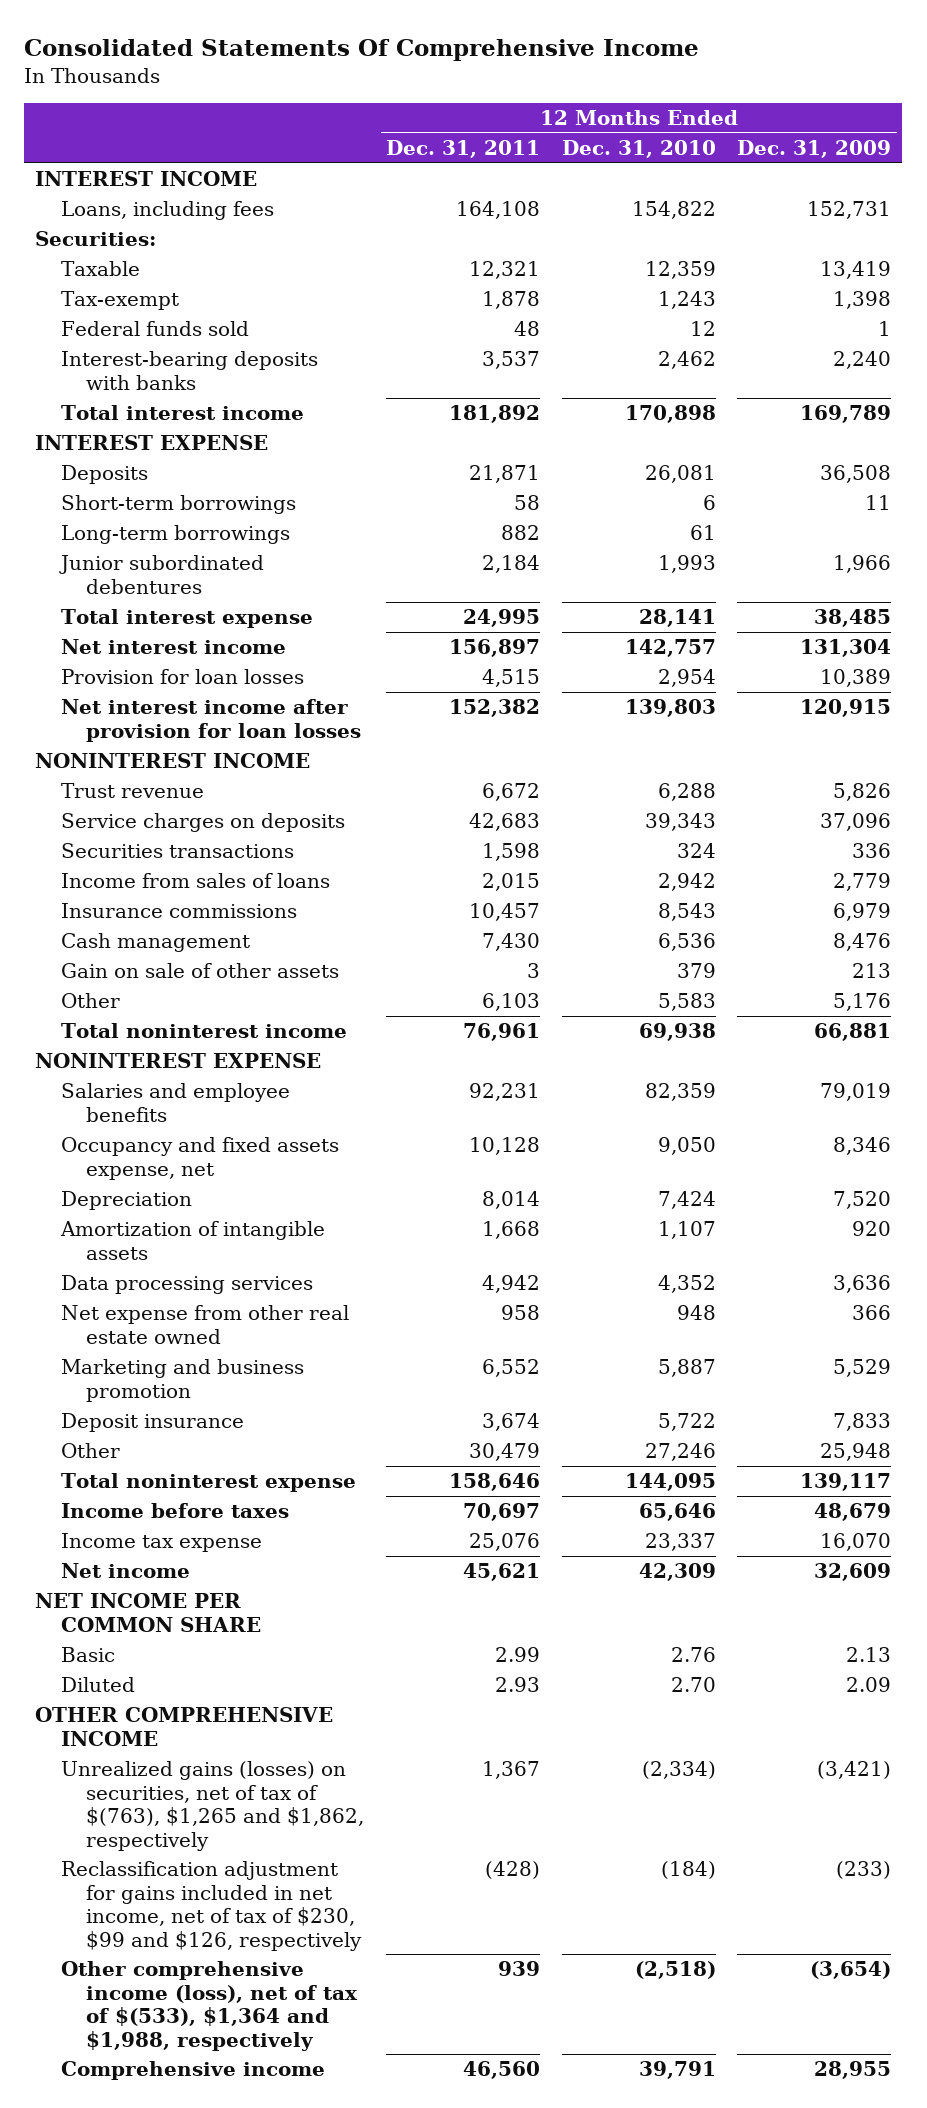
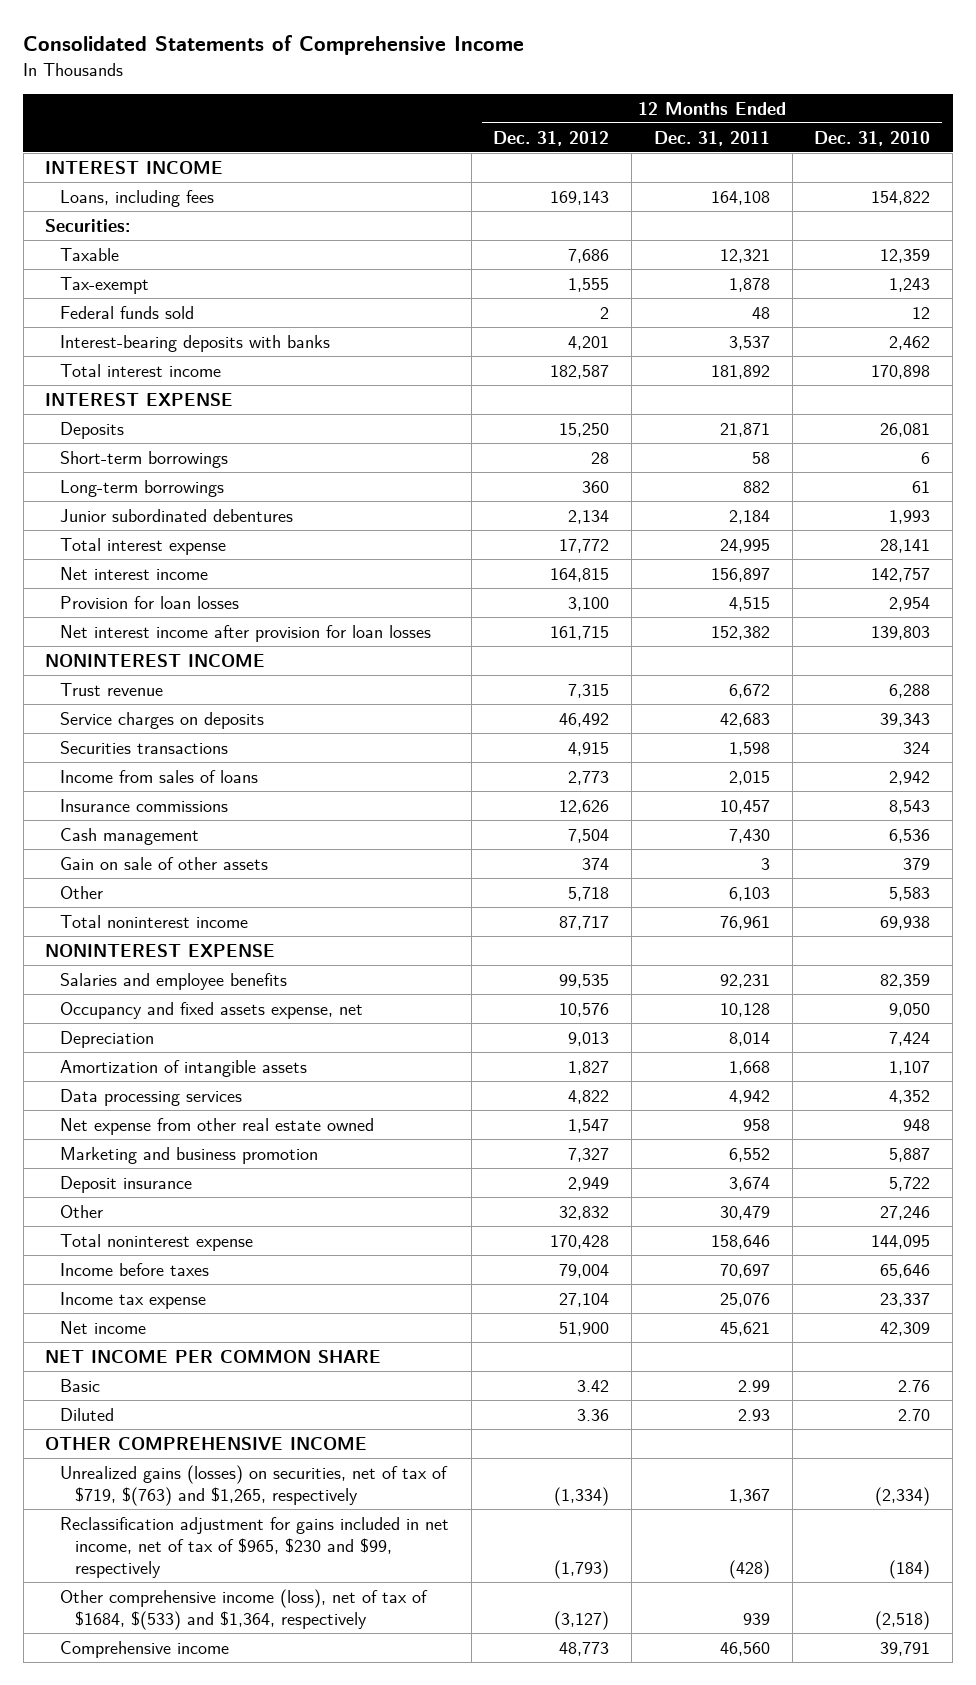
[24,38,700,61] Consolidated Statements Of Comprehensive Income -> [23,35,525,56] Consolidated Statements of Comprehensive Income
[737,140,892,159] Dec. 31, 2009 -> none
none -> [493,130,610,146] Dec. 31, 2012
[60,1761,365,1851] Unrealized gains (losses) on securities, net of tax of $(763), $1,265 and $1,862, respectively -> [59,1464,448,1506] Unrealized gains (losses) on securities, net of tax of $719, $(763) and $1,265, respectively
[60,1861,363,1951] Reclassification adjustment for gains included in net income, net of tax of $230, $99 and $126, respectively -> [59,1516,449,1579] Reclassification adjustment for gains included in net income, net of tax of $965, $230 and $99, respectively
[60,1961,359,2051] Other comprehensive income (loss), net of tax of $(533), $1,364 and $1,988, respectively -> [59,1588,428,1630] Other comprehensive income (loss), net of tax of $1684, $(533) and $1,364, respectively

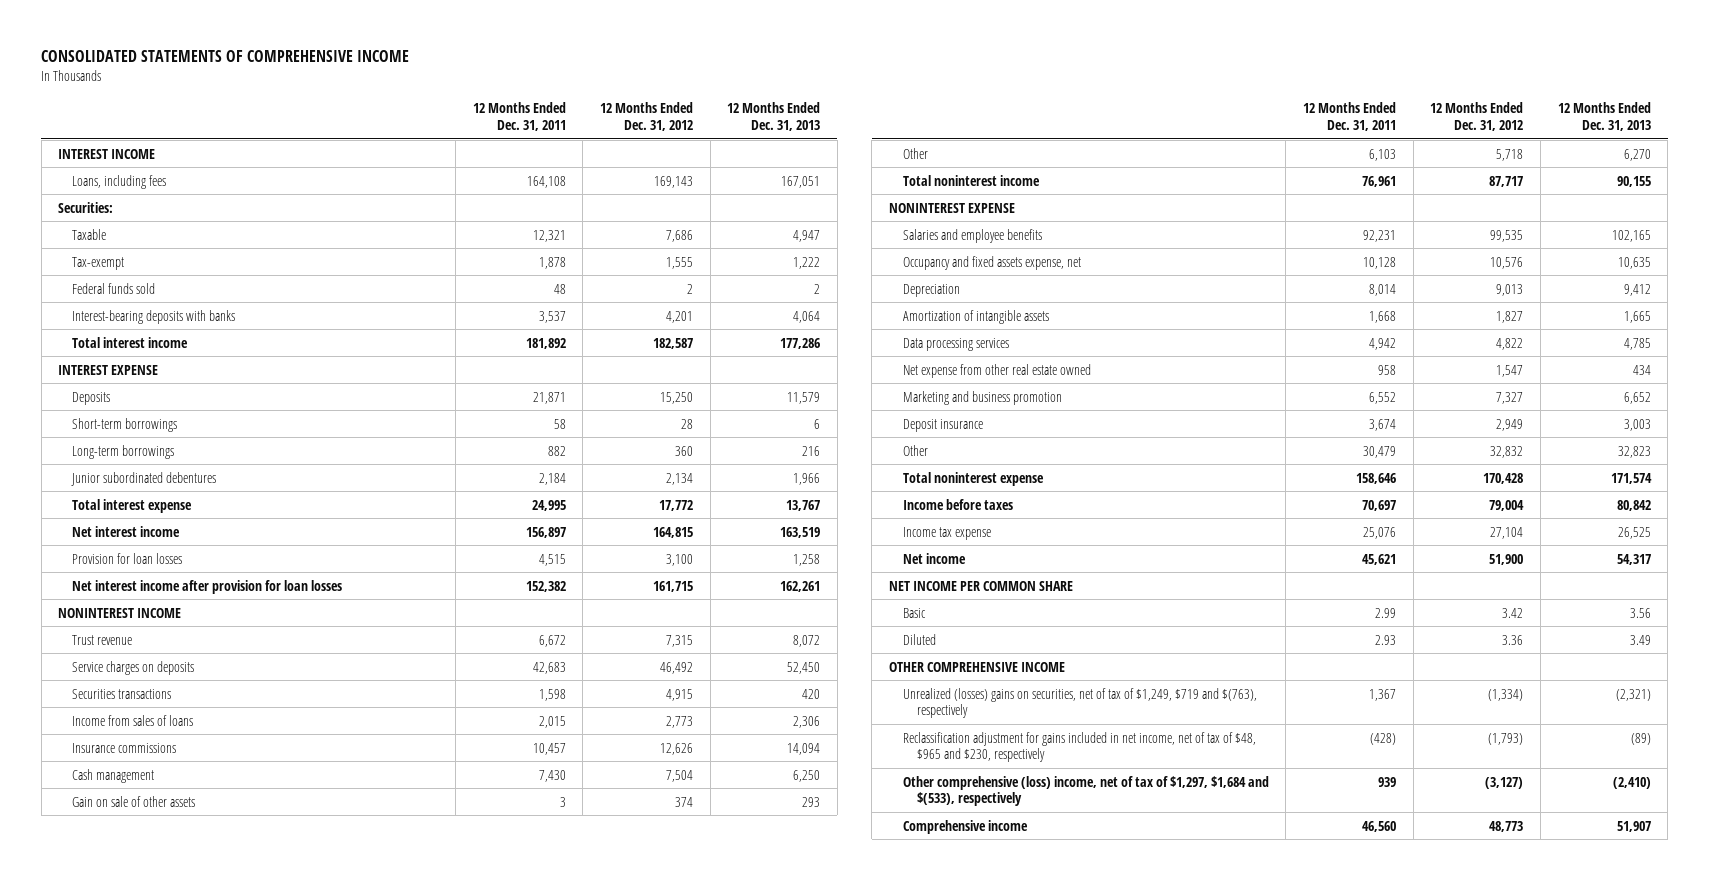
[23,35,525,56] Consolidated Statements of Comprehensive Income -> [41,50,410,63] CONSOLIDATED STATEMENTS OF COMPREHENSIVE INCOME
[814,130,931,146] Dec. 31, 2010 -> none
none -> [727,102,821,131] 12 Months Ended Dec. 31, 2013
[59,1464,448,1506] Unrealized gains (losses) on securities, net of tax of $719, $(763) and $1,265, respectively -> [902,687,1257,719] Unrealized (losses) gains on securities, net of tax of $1,249, $719 and $(763), respectively
[59,1516,449,1579] Reclassification adjustment for gains included in net income, net of tax of $965, $230 and $99, respectively -> [902,731,1256,763] Reclassification adjustment for gains included in net income, net of tax of $48, $965 and $230, respectively
[59,1588,428,1630] Other comprehensive income (loss), net of tax of $1684, $(533) and $1,364, respectively -> [902,775,1269,807] Other comprehensive (loss) income, net of tax of $1,297, $1,684 and $(533), respectively

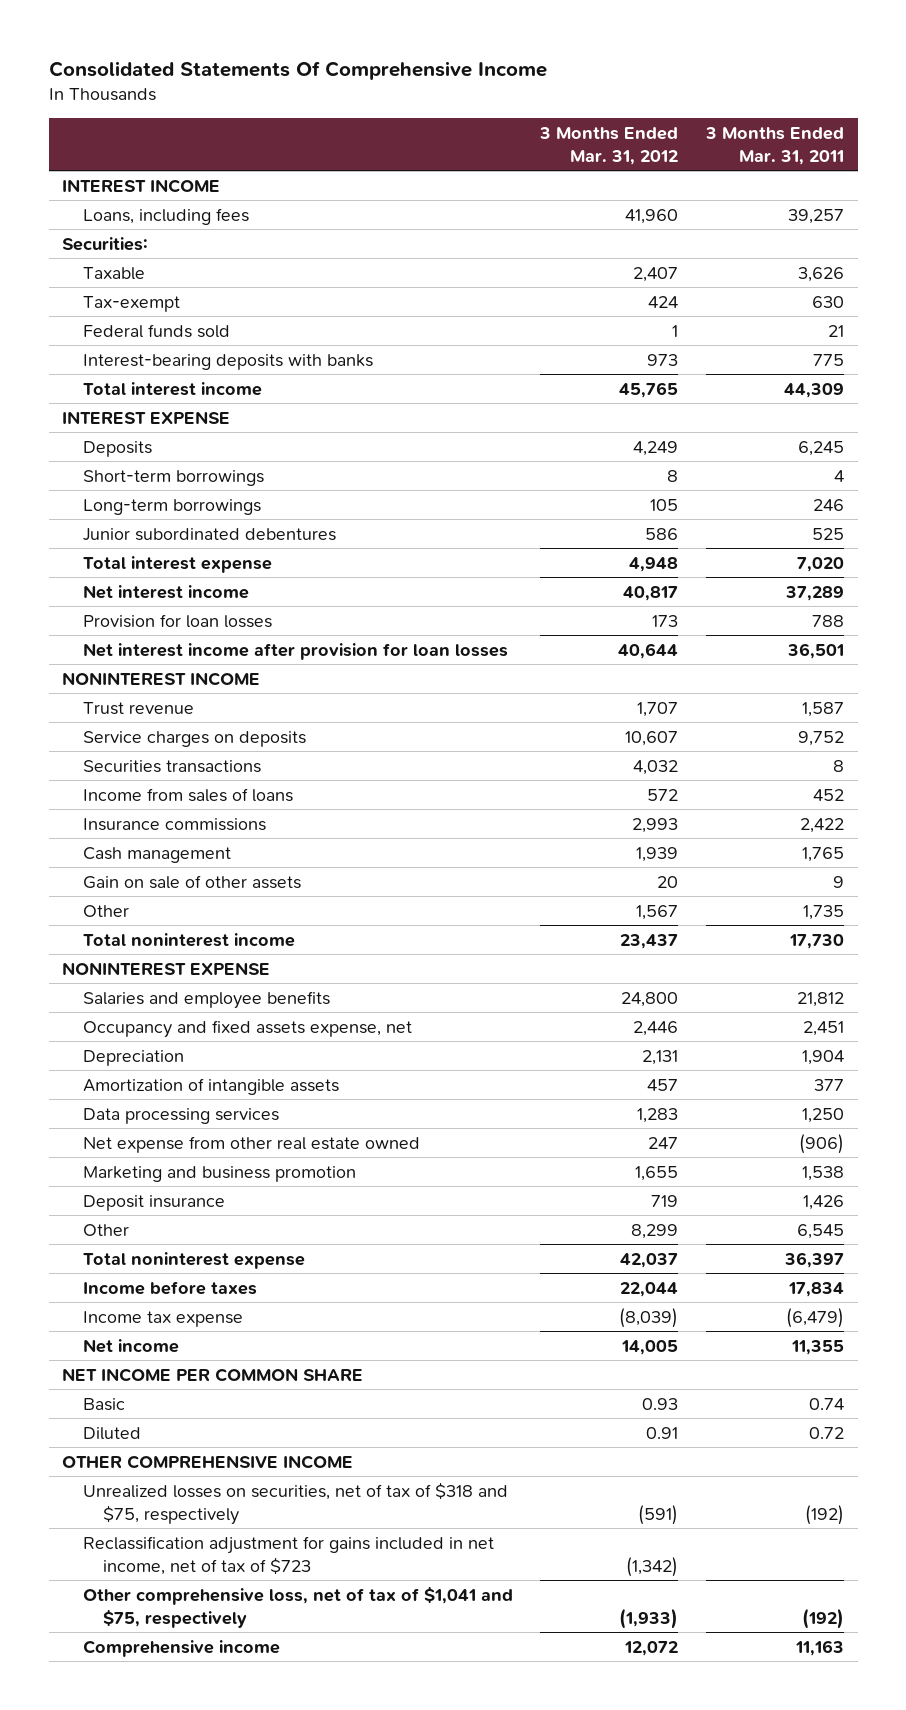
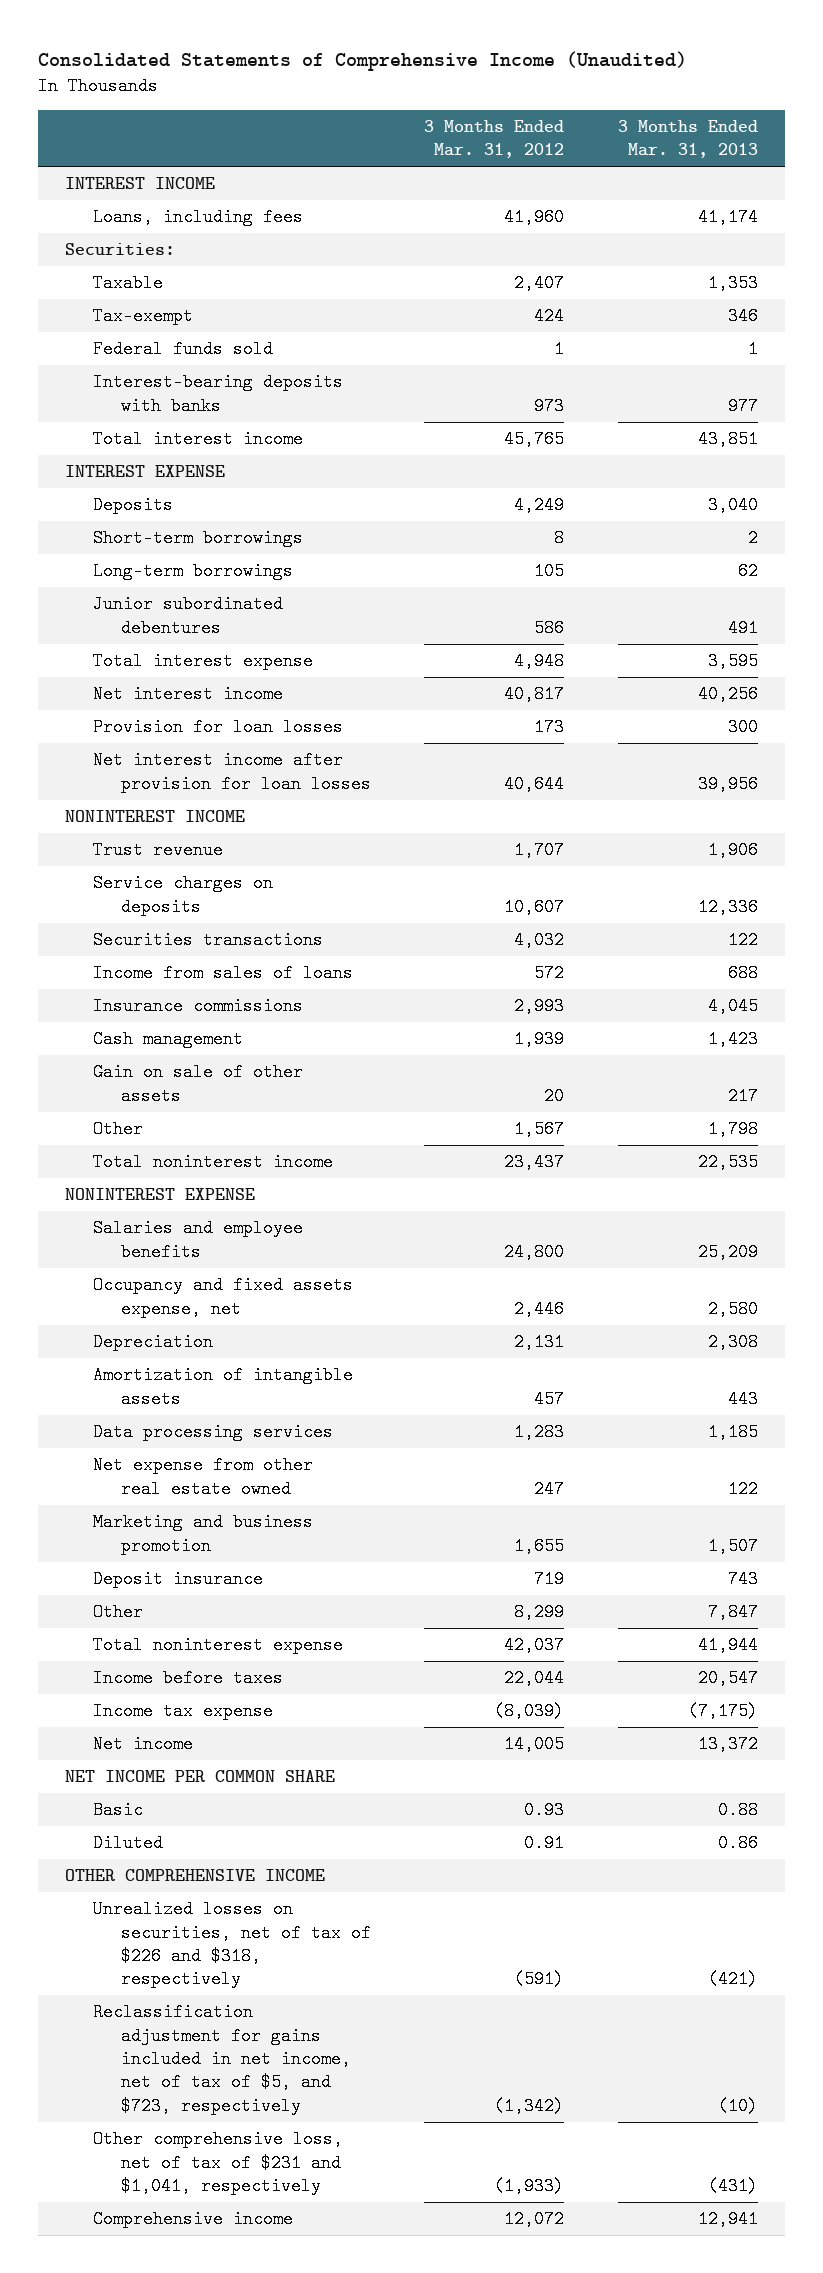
[48,61,547,81] Consolidated Statements Of Comprehensive Income -> [37,51,687,72] Consolidated Statements of Comprehensive Income (Unaudited)
[704,126,844,165] 3 Months Ended Mar. 31, 2011 -> none
none -> [618,119,759,159] 3 Months Ended Mar. 31, 2013
[82,1481,508,1525] Unrealized losses on securities, net of tax of $318 and $75, respectively -> [92,1900,371,1989] Unrealized losses on securities, net of tax of $226 and $318, respectively
[82,1535,494,1575] Reclassification adjustment for gains included in net income, net of tax of $723 -> [92,2003,351,2115] Reclassification adjustment for gains included in net income, net of tax of $5, and $723, respectively
[82,1585,513,1628] Other comprehensive loss, net of tax of $1,041 and $75, respectively -> [92,2130,343,2196] Other comprehensive loss, net of tax of $231 and $1,041, respectively

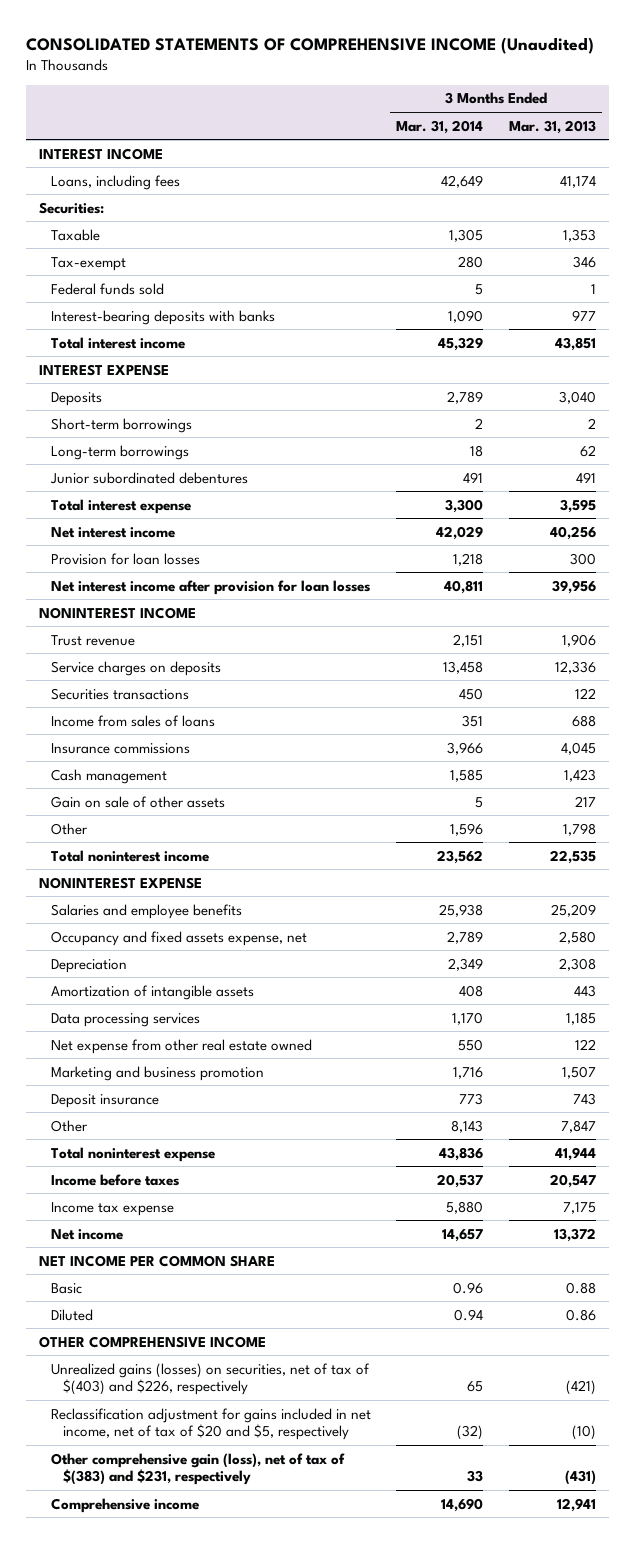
[37,51,687,72] Consolidated Statements of Comprehensive Income (Unaudited) -> [26,36,595,54] CONSOLIDATED STATEMENTS OF COMPREHENSIVE INCOME (Unaudited)
[424,119,565,159] 3 Months Ended Mar. 31, 2012 -> none
none -> [396,119,484,134] Mar. 31, 2014
[688,1702,759,1721] (7,175) -> [562,1201,596,1214] 7,175
[92,1900,371,1989] Unrealized losses on securities, net of tax of $226 and $318, respectively -> [50,1362,370,1396] Unrealized gains (losses) on securities, net of tax of $(403) and $226, respectively
[92,2003,351,2115] Reclassification adjustment for gains included in net income, net of tax of $5, and $723, respectively -> [50,1407,371,1441] Reclassification adjustment for gains included in net income, net of tax of $20 and $5, respectively
[92,2130,343,2196] Other comprehensive loss, net of tax of $231 and $1,041, respectively -> [50,1452,345,1486] Other comprehensive gain (loss), net of tax of $(383) and $231, respectively

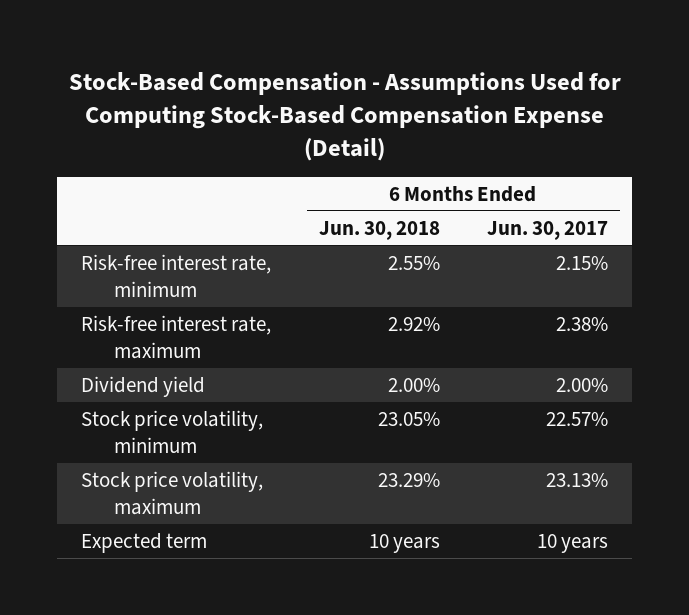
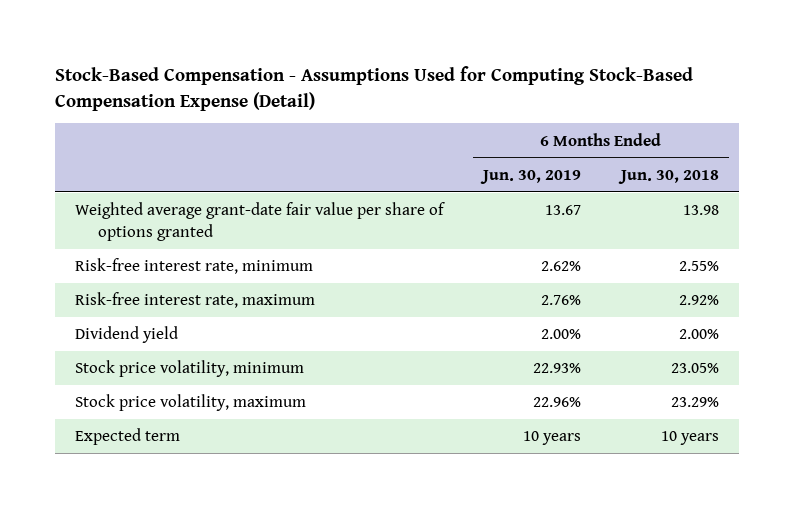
[487,220,609,240] Jun. 30, 2017 -> none
none -> [480,169,582,184] Jun. 30, 2019
none -> [75,202,446,241] Weighted average grant-date fair value per share of options granted

